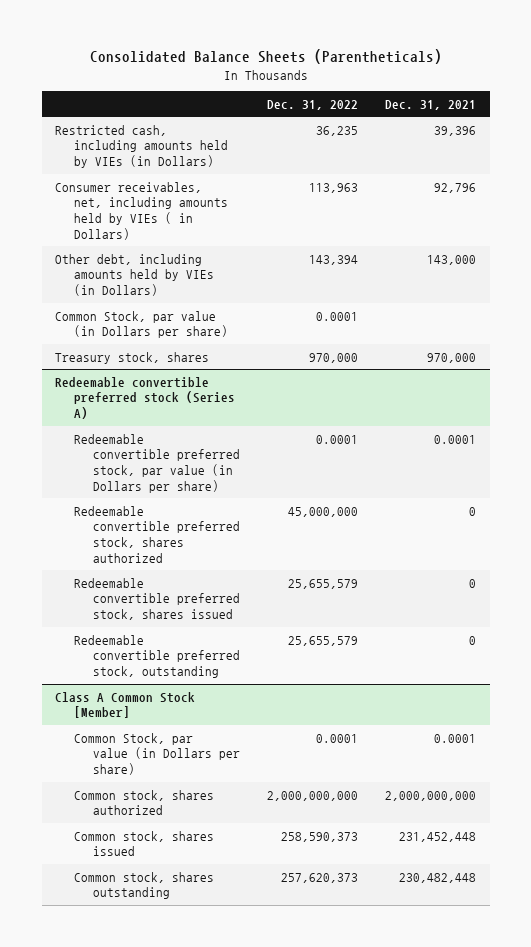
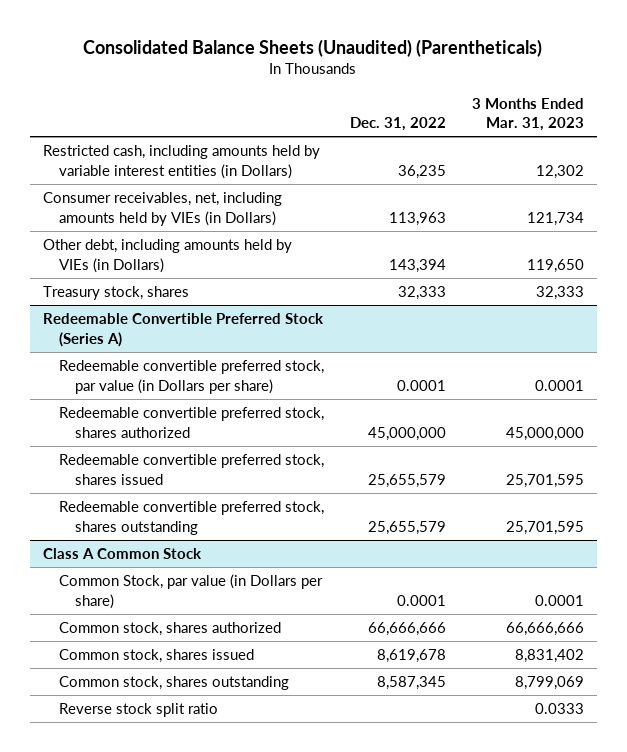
[89,49,442,65] Consolidated Balance Sheets (Parentheticals) -> [83,38,543,57] Consolidated Balance Sheets (Unaudited) (Parentheticals)
[385,99,477,110] Dec. 31, 2021 -> none
none -> [471,97,584,131] 3 Months Ended Mar. 31, 2023
[55,124,229,169] Restricted cash, including amounts held by VIEs (in Dollars) -> [43,145,321,179] Restricted cash, including amounts held by variable interest entities (in Dollars)
[55,181,229,241] Consumer receivables, net, including amounts held by VIEs ( in Dollars) -> [43,192,283,226] Consumer receivables, net, including amounts held by VIEs (in Dollars)
[55,310,229,339] Common Stock, par value (in Dollars per share) -> none
[309,352,359,363] 970,000 -> [397,286,446,301] 32,333
[55,376,236,420] Redeemable convertible preferred stock (Series A) -> [43,313,325,347] Redeemable Convertible Preferred Stock (Series A)
[74,634,240,679] Redeemable convertible preferred stock, outstanding -> [59,501,325,535] Redeemable convertible preferred stock, shares outstanding
[55,691,196,719] Class A Common Stock [Member] -> [43,548,203,560] Class A Common Stock
[267,790,359,801] 2,000,000,000 -> [367,622,446,637] 66,666,666
[281,831,359,842] 258,590,373 -> [376,649,446,664] 8,619,678
[281,872,359,883] 257,620,373 -> [376,676,446,691] 8,587,345
none -> [59,703,219,718] Reverse stock split ratio

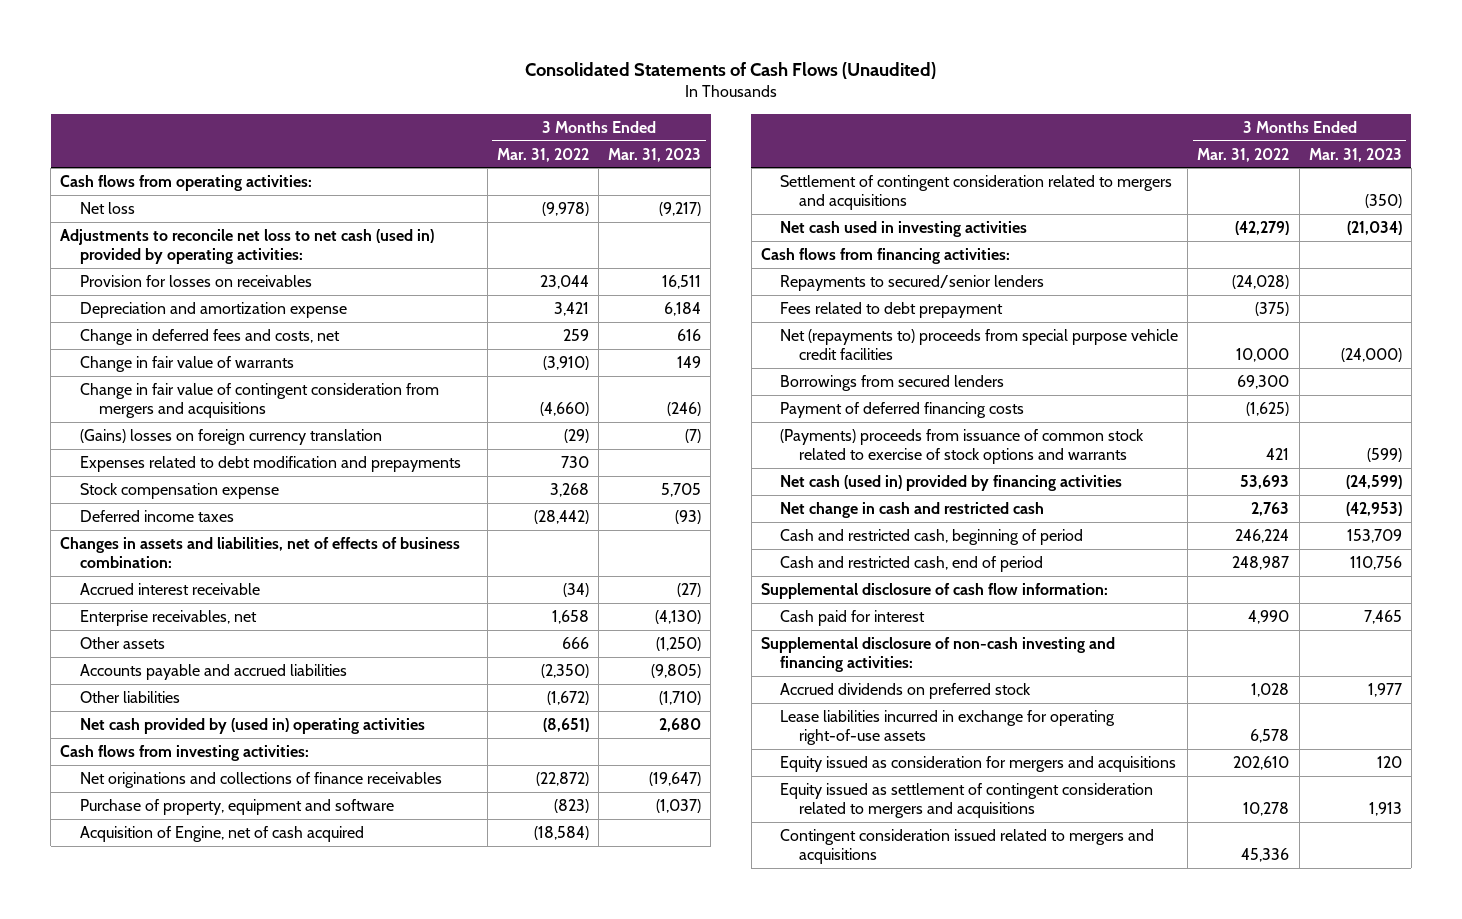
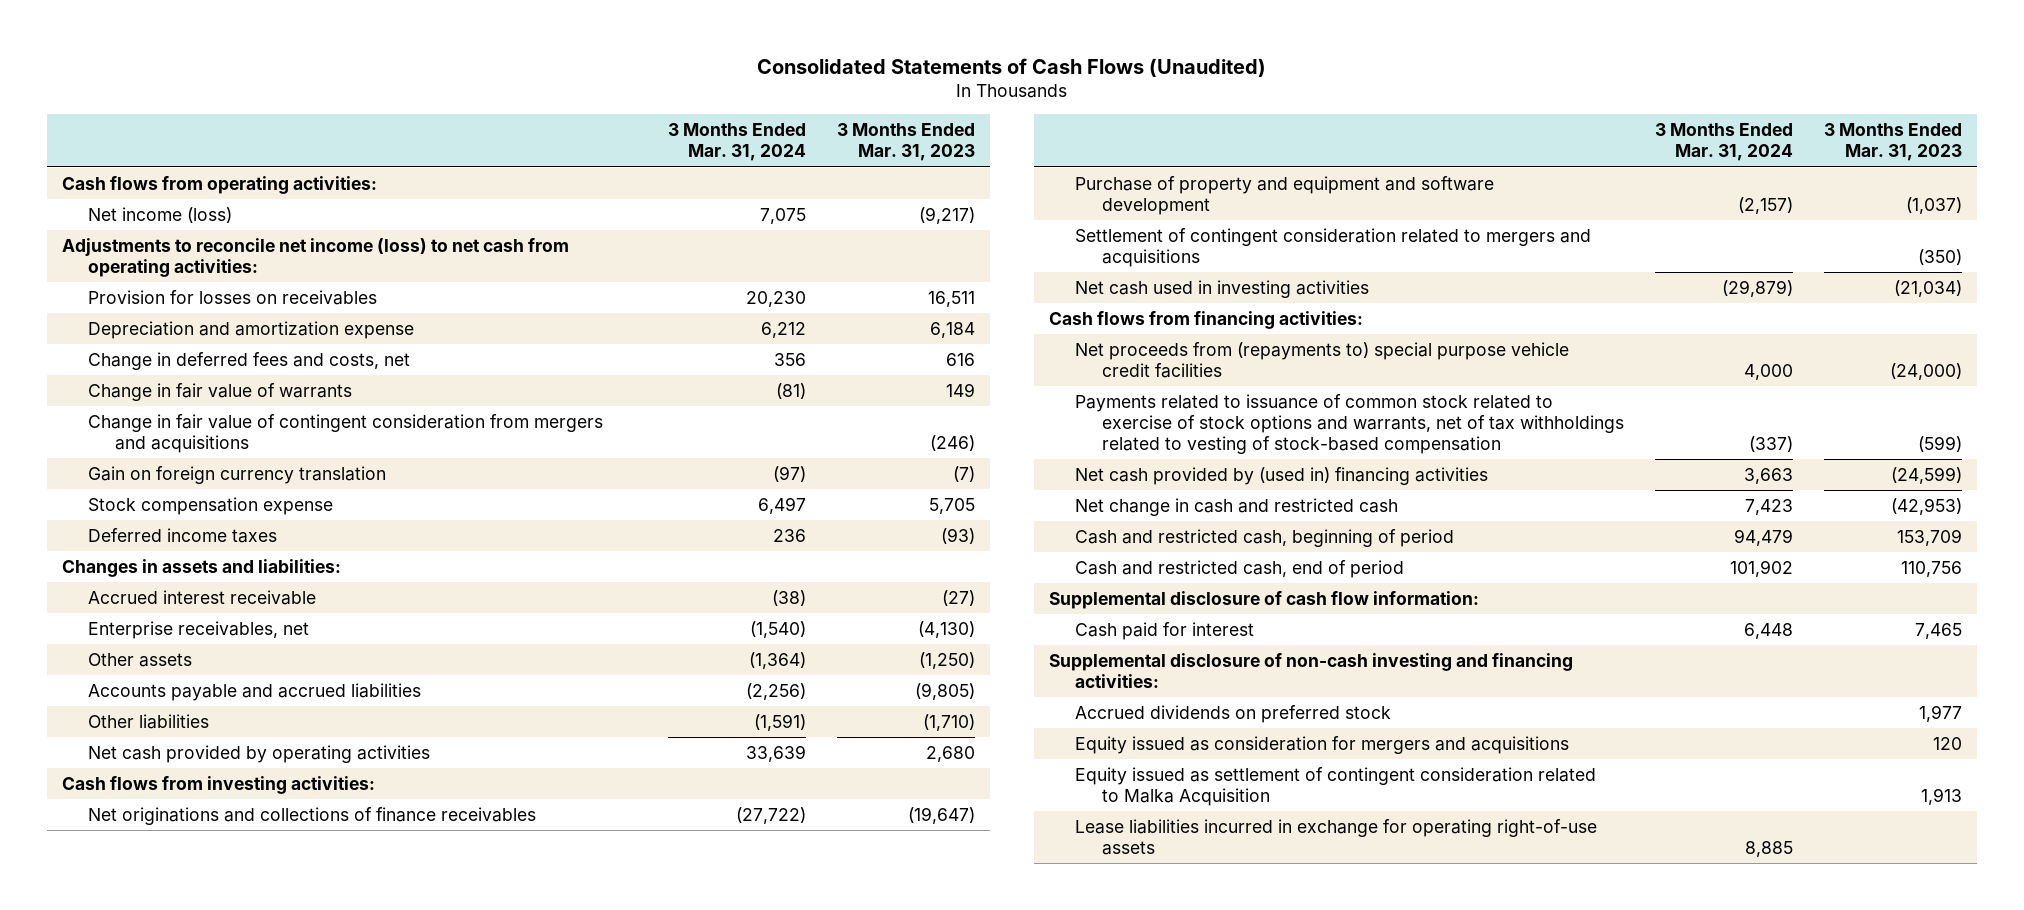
[496,147,589,162] Mar. 31, 2022 -> none
none -> [667,123,806,162] 3 Months Ended Mar. 31, 2024
[79,202,135,215] Net loss -> [88,206,233,223] Net income (loss)
[60,229,435,265] Adjustments to reconcile net loss to net cash (used in) provided by operating activities: -> [62,237,570,277] Adjustments to reconcile net income (loss) to net cash from operating activities:
[79,456,461,473] Expenses related to debt modification and prepayments -> none
[79,429,382,446] (Gains) losses on foreign currency translation -> [88,465,387,484] Gain on foreign currency translation
[60,537,461,569] Changes in assets and liabilities, net of effects of business combination: -> [62,558,342,577] Changes in assets and liabilities:
[79,718,425,735] Net cash provided by (used in) operating activities -> [88,744,431,763] Net cash provided by operating activities
[79,826,364,843] Acquisition of Engine, net of cash acquired -> none
[79,799,394,816] Purchase of property, equipment and software -> [1075,175,1495,215] Purchase of property and equipment and software development
[780,275,1045,292] Repayments to secured/senior lenders -> none
[780,302,1004,319] Fees related to debt prepayment -> none
[780,375,1005,392] Borrowings from secured lenders -> none
[780,402,1025,419] Payment of deferred financing costs -> none
[780,329,1179,361] Net (repayments to) proceeds from special purpose vehicle credit facilities -> [1075,341,1570,378] Net proceeds from (repayments to) special purpose vehicle credit facilities
[780,429,1145,465] (Payments) proceeds from issuance of common stock related to exercise of stock options and warrants -> [1075,393,1624,454] Payments related to issuance of common stock related to exercise of stock options and warrants, net of tax withholdings related to vesting of stock-based compensation
[780,475,1123,492] Net cash (used in) provided by financing activities -> [1075,466,1489,485] Net cash provided by (used in) financing activities
[780,829,1155,865] Contingent consideration issued related to mergers and acquisitions -> none
[780,783,1154,819] Equity issued as settlement of contingent consideration related to mergers and acquisitions -> [1075,766,1597,806] Equity issued as settlement of contingent consideration related to Malka Acquisition
[780,710,1116,746] Lease liabilities incurred in exchange for operating right-of-use assets -> [1075,818,1598,855] Lease liabilities incurred in exchange for operating right-of-use assets

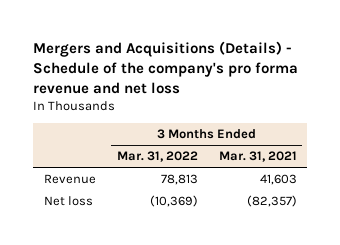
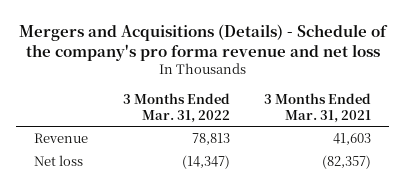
[149,194,198,207] (10,369) -> [181,155,230,170] (14,347)

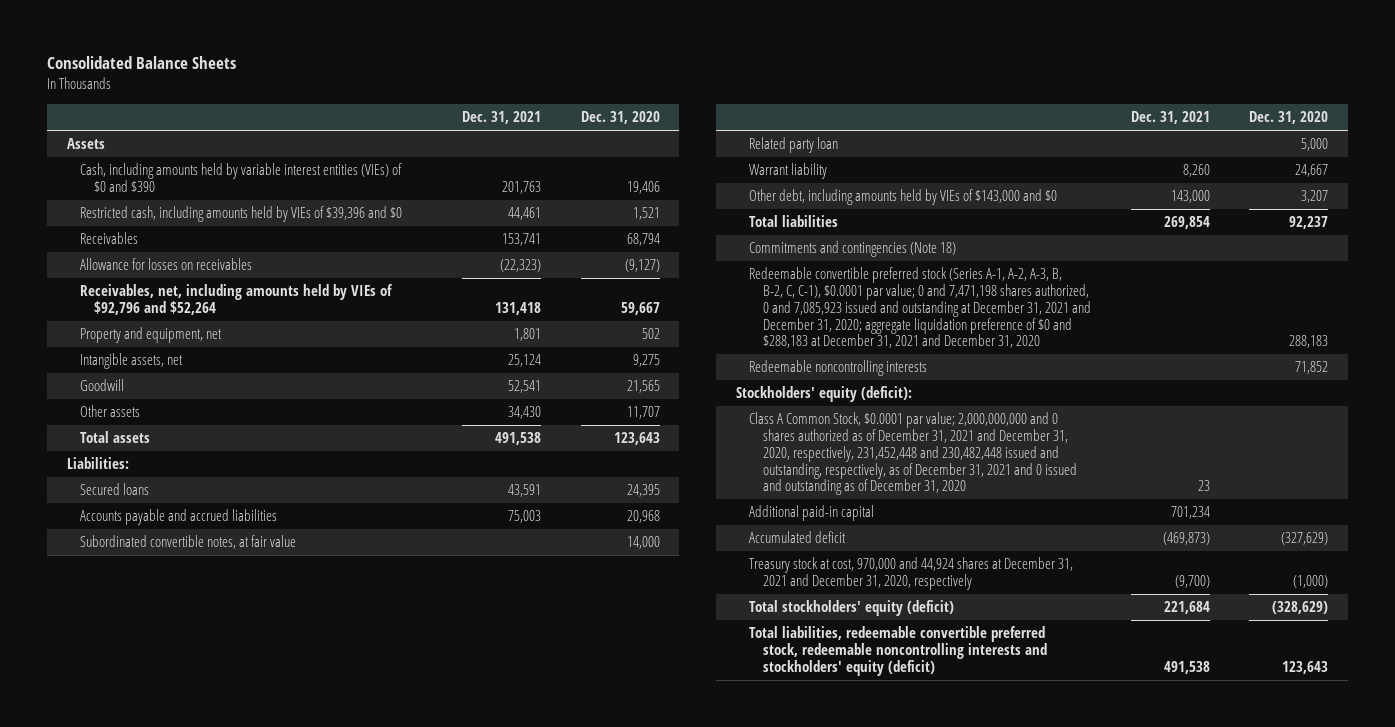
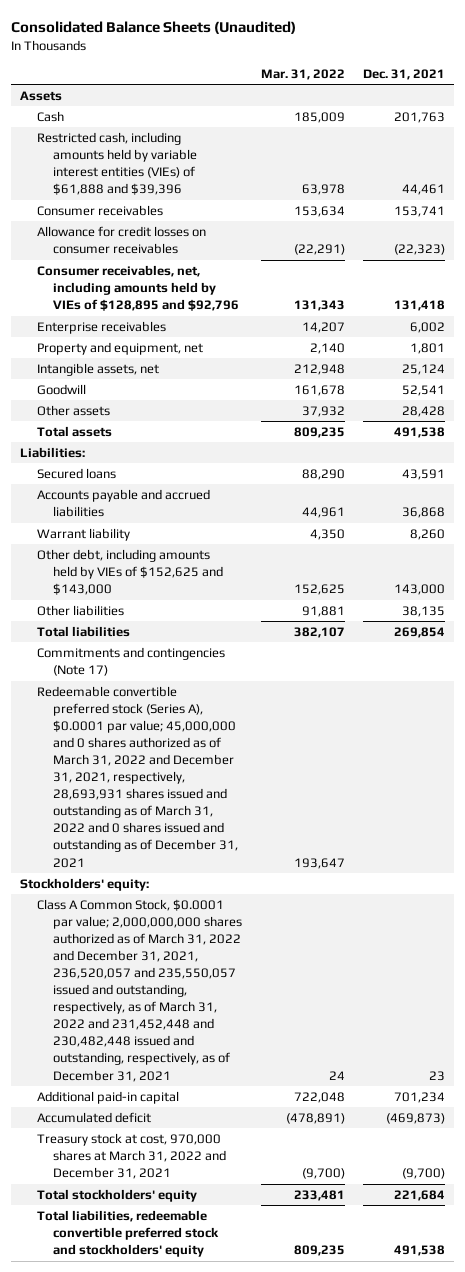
[46,56,236,70] Consolidated Balance Sheets -> [11,20,297,34] Consolidated Balance Sheets (Unaudited)
[580,111,660,125] Dec. 31, 2020 -> none
none -> [260,69,345,81] Mar. 31, 2022
[80,163,403,193] Cash, including amounts held by variable interest entities (VIEs) of $0 and $390 -> [36,111,64,123] Cash
[80,206,403,223] Restricted cash, including amounts held by VIEs of $39,396 and $0 -> [36,132,198,196] Restricted cash, including amounts held by variable interest entities (VIEs) of $61,888 and $39,396
[80,232,139,245] Receivables -> [36,205,163,217] Consumer receivables
[80,258,253,271] Allowance for losses on receivables -> [36,226,206,255] Allowance for credit losses on consumer receivables
[80,284,394,316] Receivables, net, including amounts held by VIEs of $92,796 and $52,264 -> [36,265,240,312] Consumer receivables, net, including amounts held by VIEs of $128,895 and $92,796
none -> [36,321,166,335] Enterprise receivables
[507,406,541,420] 34,430 -> [401,406,445,418] 28,428
[80,535,297,550] Subordinated convertible notes, at fair value -> none
[749,137,839,154] Related party loan -> none
[507,510,541,524] 75,003 -> [401,507,445,519] 36,868
[749,189,1058,206] Other debt, including amounts held by VIEs of $143,000 and $0 -> [36,549,224,596] Other debt, including amounts held by VIEs of $152,625 and $143,000
none -> [36,605,124,617] Other liabilities
[749,360,928,377] Redeemable noncontrolling interests -> none
[749,241,957,258] Commitments and contingencies (Note 18) -> [36,647,225,677] Commitments and contingencies (Note 17)
[749,267,1091,349] Redeemable convertible preferred stock (Series A-1, A-2, A-3, B, B-2, C, C-1), $0.0001 par value; 0 and 7,471,198 shares authorized, 0 and 7,085,923 issued and outstanding at December 31, 2021 and December 31, 2020; aggregate liquidation preference of $0 and $288,183 at December 31, 2021 and December 31, 2020 -> [36,686,239,868] Redeemable convertible preferred stock (Series A), $0.0001 par value; 45,000,000 and 0 shares authorized as of March 31, 2022 and December 31, 2021, respectively, 28,693,931 shares issued and outstanding as of March 31, 2022 and 0 shares issued and outstanding as of December 31, 2021
[735,386,912,403] Stockholders' equity (deficit): -> [20,878,150,892] Stockholders' equity:
[749,412,1077,496] Class A Common Stock, $0.0001 par value; 2,000,000,000 and 0 shares authorized as of December 31, 2021 and December 31, 2020, respectively, 231,452,448 and 230,482,448 issued and outstanding, respectively, as of December 31, 2021 and 0 issued and outstanding as of December 31, 2020 -> [36,899,243,1082] Class A Common Stock, $0.0001 par value; 2,000,000,000 shares authorized as of March 31, 2022 and December 31, 2021, 236,520,057 and 235,550,057 issued and outstanding, respectively, as of March 31, 2022 and 231,452,448 and 230,482,448 issued and outstanding, respectively, as of December 31, 2021
[749,557,1074,591] Treasury stock at cost, 970,000 and 44,924 shares at December 31, 2021 and December 31, 2020, respectively -> [36,1133,227,1180] Treasury stock at cost, 970,000 shares at March 31, 2022 and December 31, 2021
[749,600,955,617] Total stockholders' equity (deficit) -> [36,1189,197,1203] Total stockholders' equity
[749,626,1047,676] Total liabilities, redeemable convertible preferred stock, redeemable noncontrolling interests and stockholders' equity (deficit) -> [36,1210,220,1258] Total liabilities, redeemable convertible preferred stock and stockholders' equity

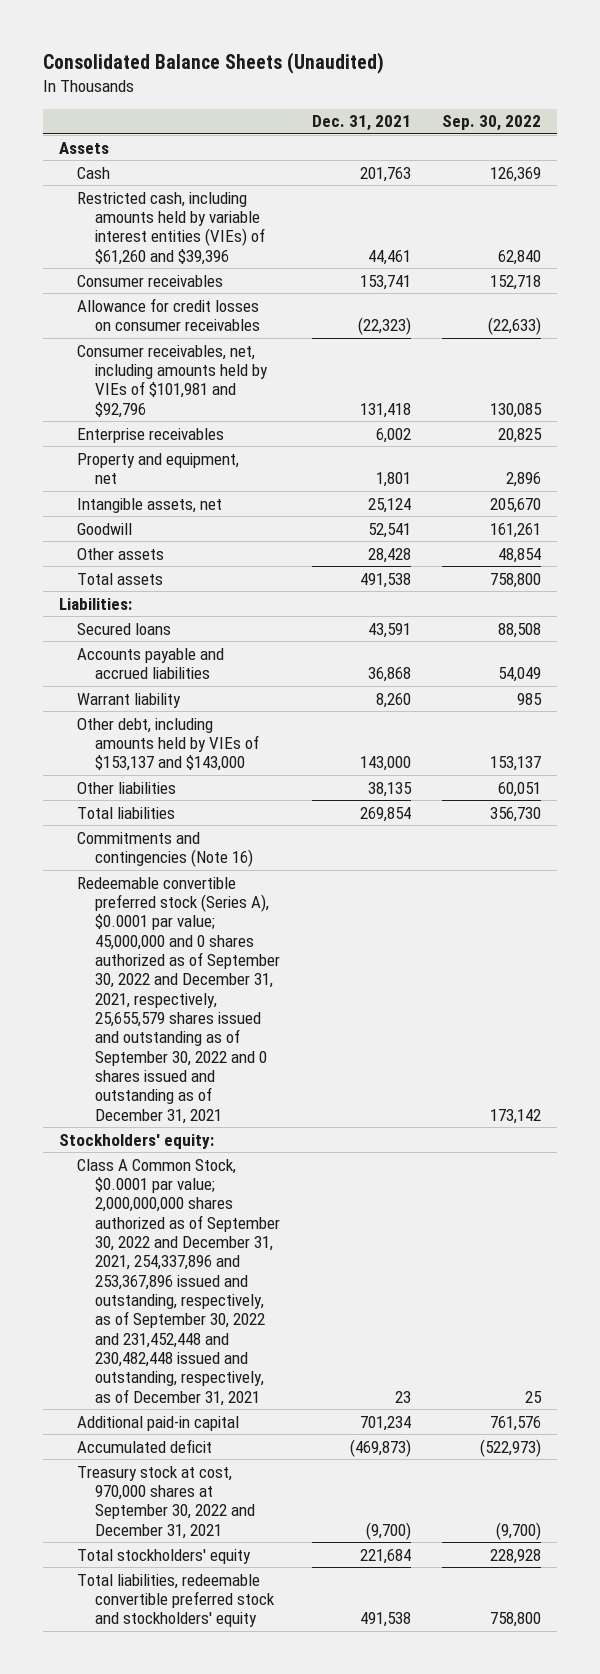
[260,69,345,81] Mar. 31, 2022 -> none
none -> [442,115,542,132] Sep. 30, 2022
[36,132,198,196] Restricted cash, including amounts held by variable interest entities (VIEs) of $61,888 and $39,396 -> [77,191,266,265] Restricted cash, including amounts held by variable interest entities (VIEs) of $61,260 and $39,396
[36,265,240,312] Consumer receivables, net, including amounts held by VIEs of $128,895 and $92,796 -> [77,344,269,418] Consumer receivables, net, including amounts held by VIEs of $101,981 and $92,796
[36,549,224,596] Other debt, including amounts held by VIEs of $152,625 and $143,000 -> [77,717,260,772] Other debt, including amounts held by VIEs of $153,137 and $143,000
[36,647,225,677] Commitments and contingencies (Note 17) -> [77,831,254,867] Commitments and contingencies (Note 16)
[36,686,239,868] Redeemable convertible preferred stock (Series A), $0.0001 par value; 45,000,000 and 0 shares authorized as of March 31, 2022 and December 31, 2021, respectively, 28,693,931 shares issued and outstanding as of March 31, 2022 and 0 shares issued and outstanding as of December 31, 2021 -> [77,876,281,1124] Redeemable convertible preferred stock (Series A), $0.0001 par value; 45,000,000 and 0 shares authorized as of September 30, 2022 and December 31, 2021, respectively, 25,655,579 shares issued and outstanding as of September 30, 2022 and 0 shares issued and outstanding as of December 31, 2021
[36,899,243,1082] Class A Common Stock, $0.0001 par value; 2,000,000,000 shares authorized as of March 31, 2022 and December 31, 2021, 236,520,057 and 235,550,057 issued and outstanding, respectively, as of March 31, 2022 and 231,452,448 and 230,482,448 issued and outstanding, respectively, as of December 31, 2021 -> [77,1158,281,1406] Class A Common Stock, $0.0001 par value; 2,000,000,000 shares authorized as of September 30, 2022 and December 31, 2021, 254,337,896 and 253,367,896 issued and outstanding, respectively, as of September 30, 2022 and 231,452,448 and 230,482,448 issued and outstanding, respectively, as of December 31, 2021
[36,1133,227,1180] Treasury stock at cost, 970,000 shares at March 31, 2022 and December 31, 2021 -> [77,1465,256,1539] Treasury stock at cost, 970,000 shares at September 30, 2022 and December 31, 2021

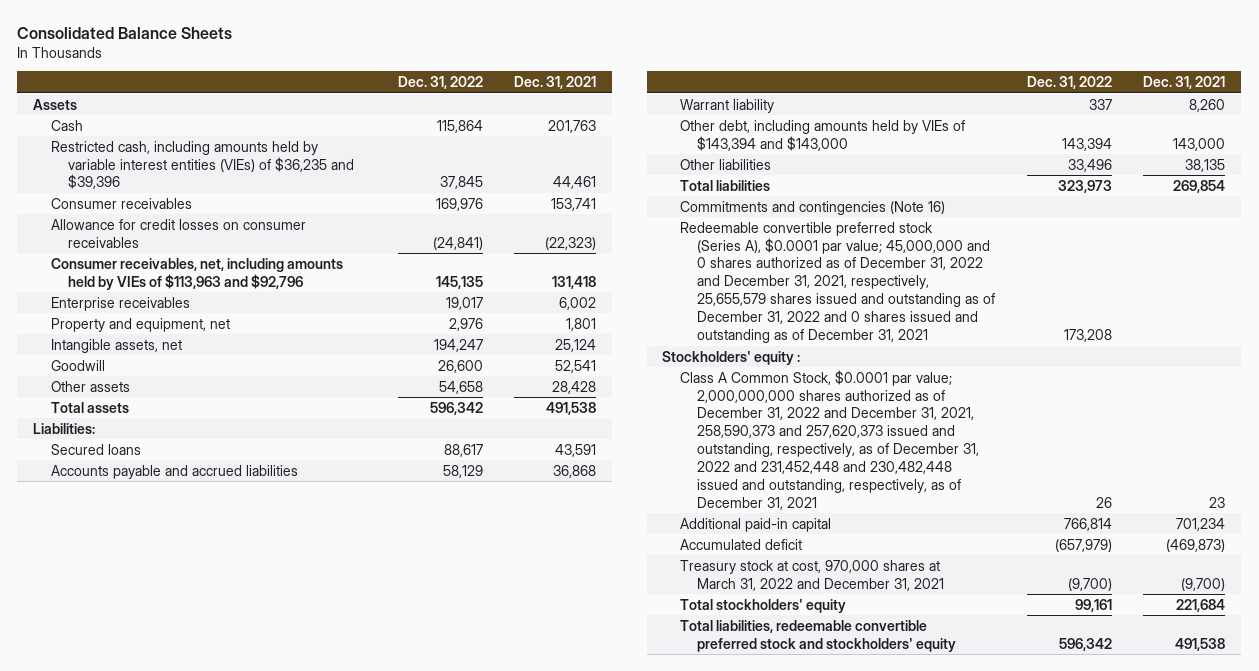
[42,52,384,75] Consolidated Balance Sheets (Unaudited) -> [17,26,233,39] Consolidated Balance Sheets
[442,115,542,132] Sep. 30, 2022 -> none
none -> [397,76,483,90] Dec. 31, 2022
[77,191,266,265] Restricted cash, including amounts held by variable interest entities (VIEs) of $61,260 and $39,396 -> [50,140,355,190] Restricted cash, including amounts held by variable interest entities (VIEs) of $36,235 and $39,396
[77,344,269,418] Consumer receivables, net, including amounts held by VIEs of $101,981 and $92,796 -> [50,257,343,290] Consumer receivables, net, including amounts held by VIEs of $113,963 and $92,796
[77,717,260,772] Other debt, including amounts held by VIEs of $153,137 and $143,000 -> [679,119,965,151] Other debt, including amounts held by VIEs of $143,394 and $143,000
[77,876,281,1124] Redeemable convertible preferred stock (Series A), $0.0001 par value; 45,000,000 and 0 shares authorized as of September 30, 2022 and December 31, 2021, respectively, 25,655,579 shares issued and outstanding as of September 30, 2022 and 0 shares issued and outstanding as of December 31, 2021 -> [679,221,996,343] Redeemable convertible preferred stock (Series A), $0.0001 par value; 45,000,000 and 0 shares authorized as of December 31, 2022 and December 31, 2021, respectively, 25,655,579 shares issued and outstanding as of December 31, 2022 and 0 shares issued and outstanding as of December 31, 2021
[58,1133,214,1149] Stockholders' equity: -> [662,350,801,365] Stockholders' equity :
[77,1158,281,1406] Class A Common Stock, $0.0001 par value; 2,000,000,000 shares authorized as of September 30, 2022 and December 31, 2021, 254,337,896 and 253,367,896 issued and outstanding, respectively, as of September 30, 2022 and 231,452,448 and 230,482,448 issued and outstanding, respectively, as of December 31, 2021 -> [679,369,980,510] Class A Common Stock, $0.0001 par value; 2,000,000,000 shares authorized as of December 31, 2022 and December 31, 2021, 258,590,373 and 257,620,373 issued and outstanding, respectively, as of December 31, 2022 and 231,452,448 and 230,482,448 issued and outstanding, respectively, as of December 31, 2021
[77,1465,256,1539] Treasury stock at cost, 970,000 shares at September 30, 2022 and December 31, 2021 -> [679,559,945,591] Treasury stock at cost, 970,000 shares at March 31, 2022 and December 31, 2021

